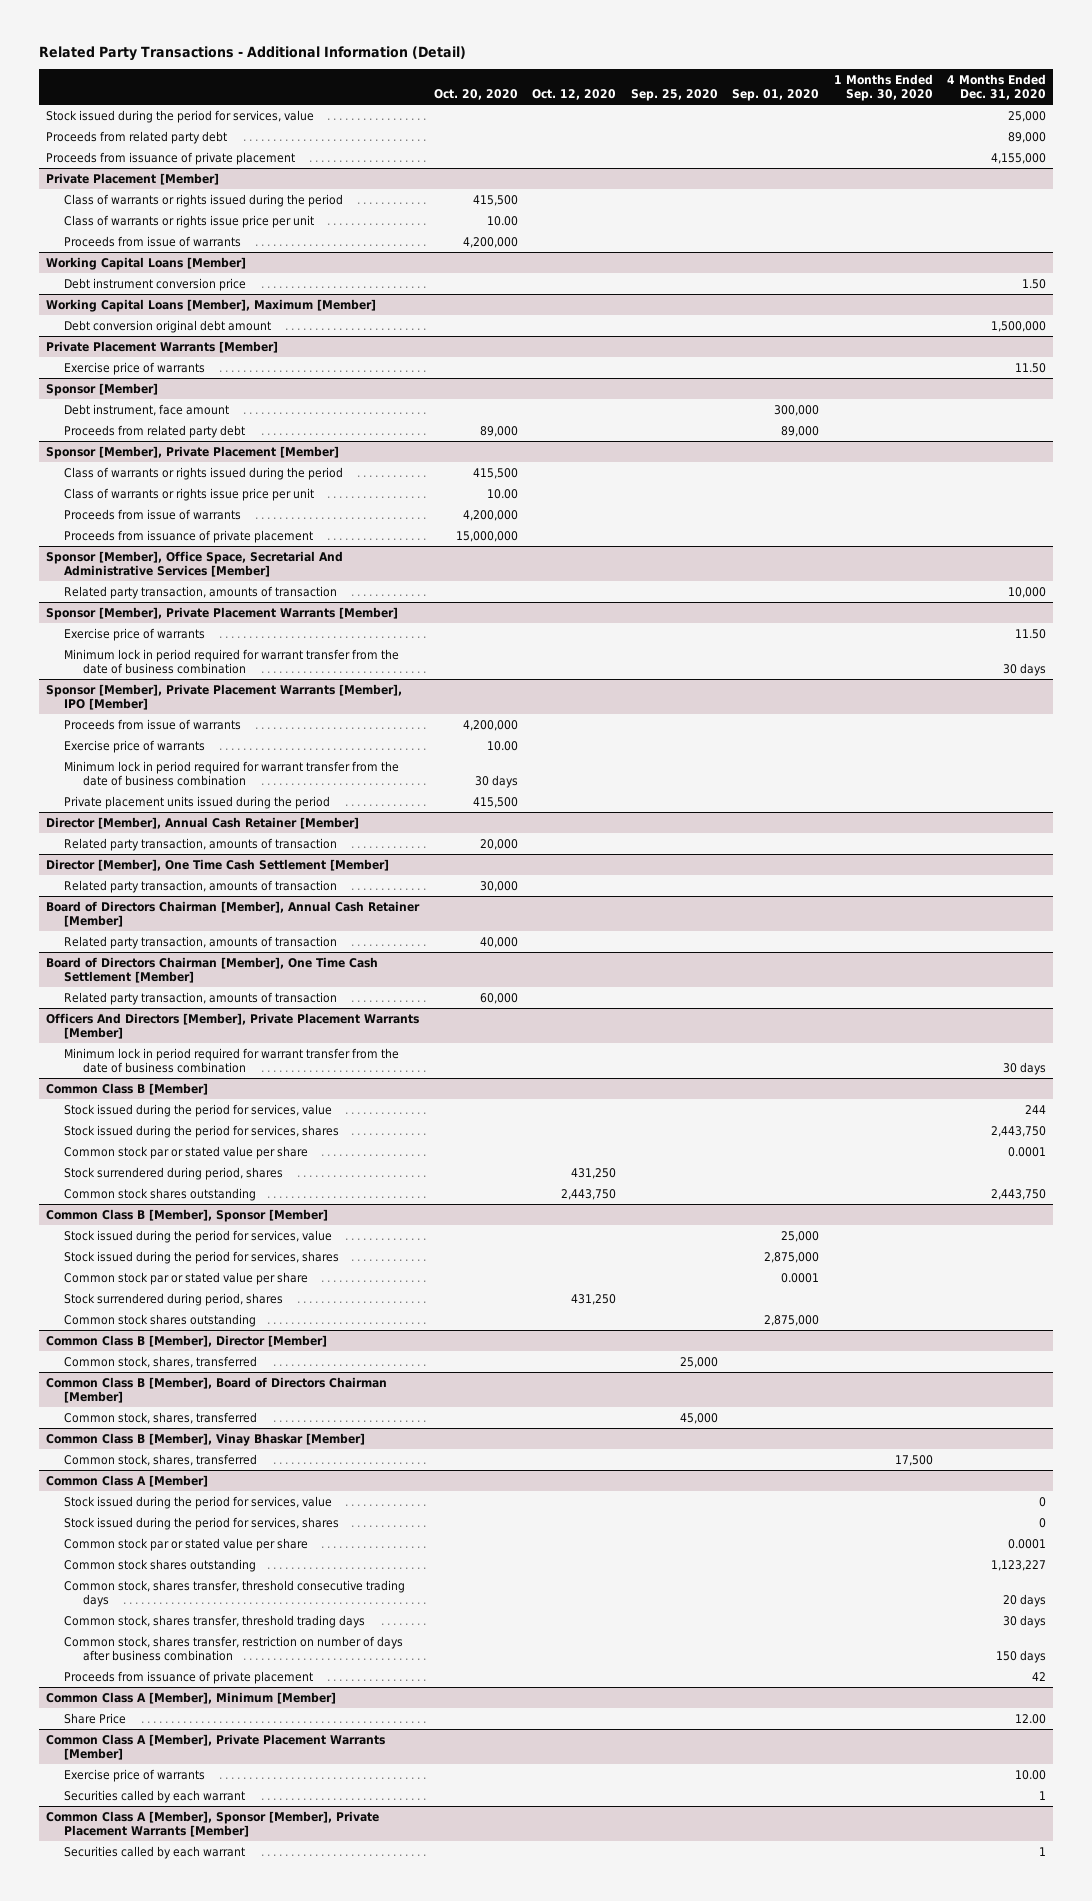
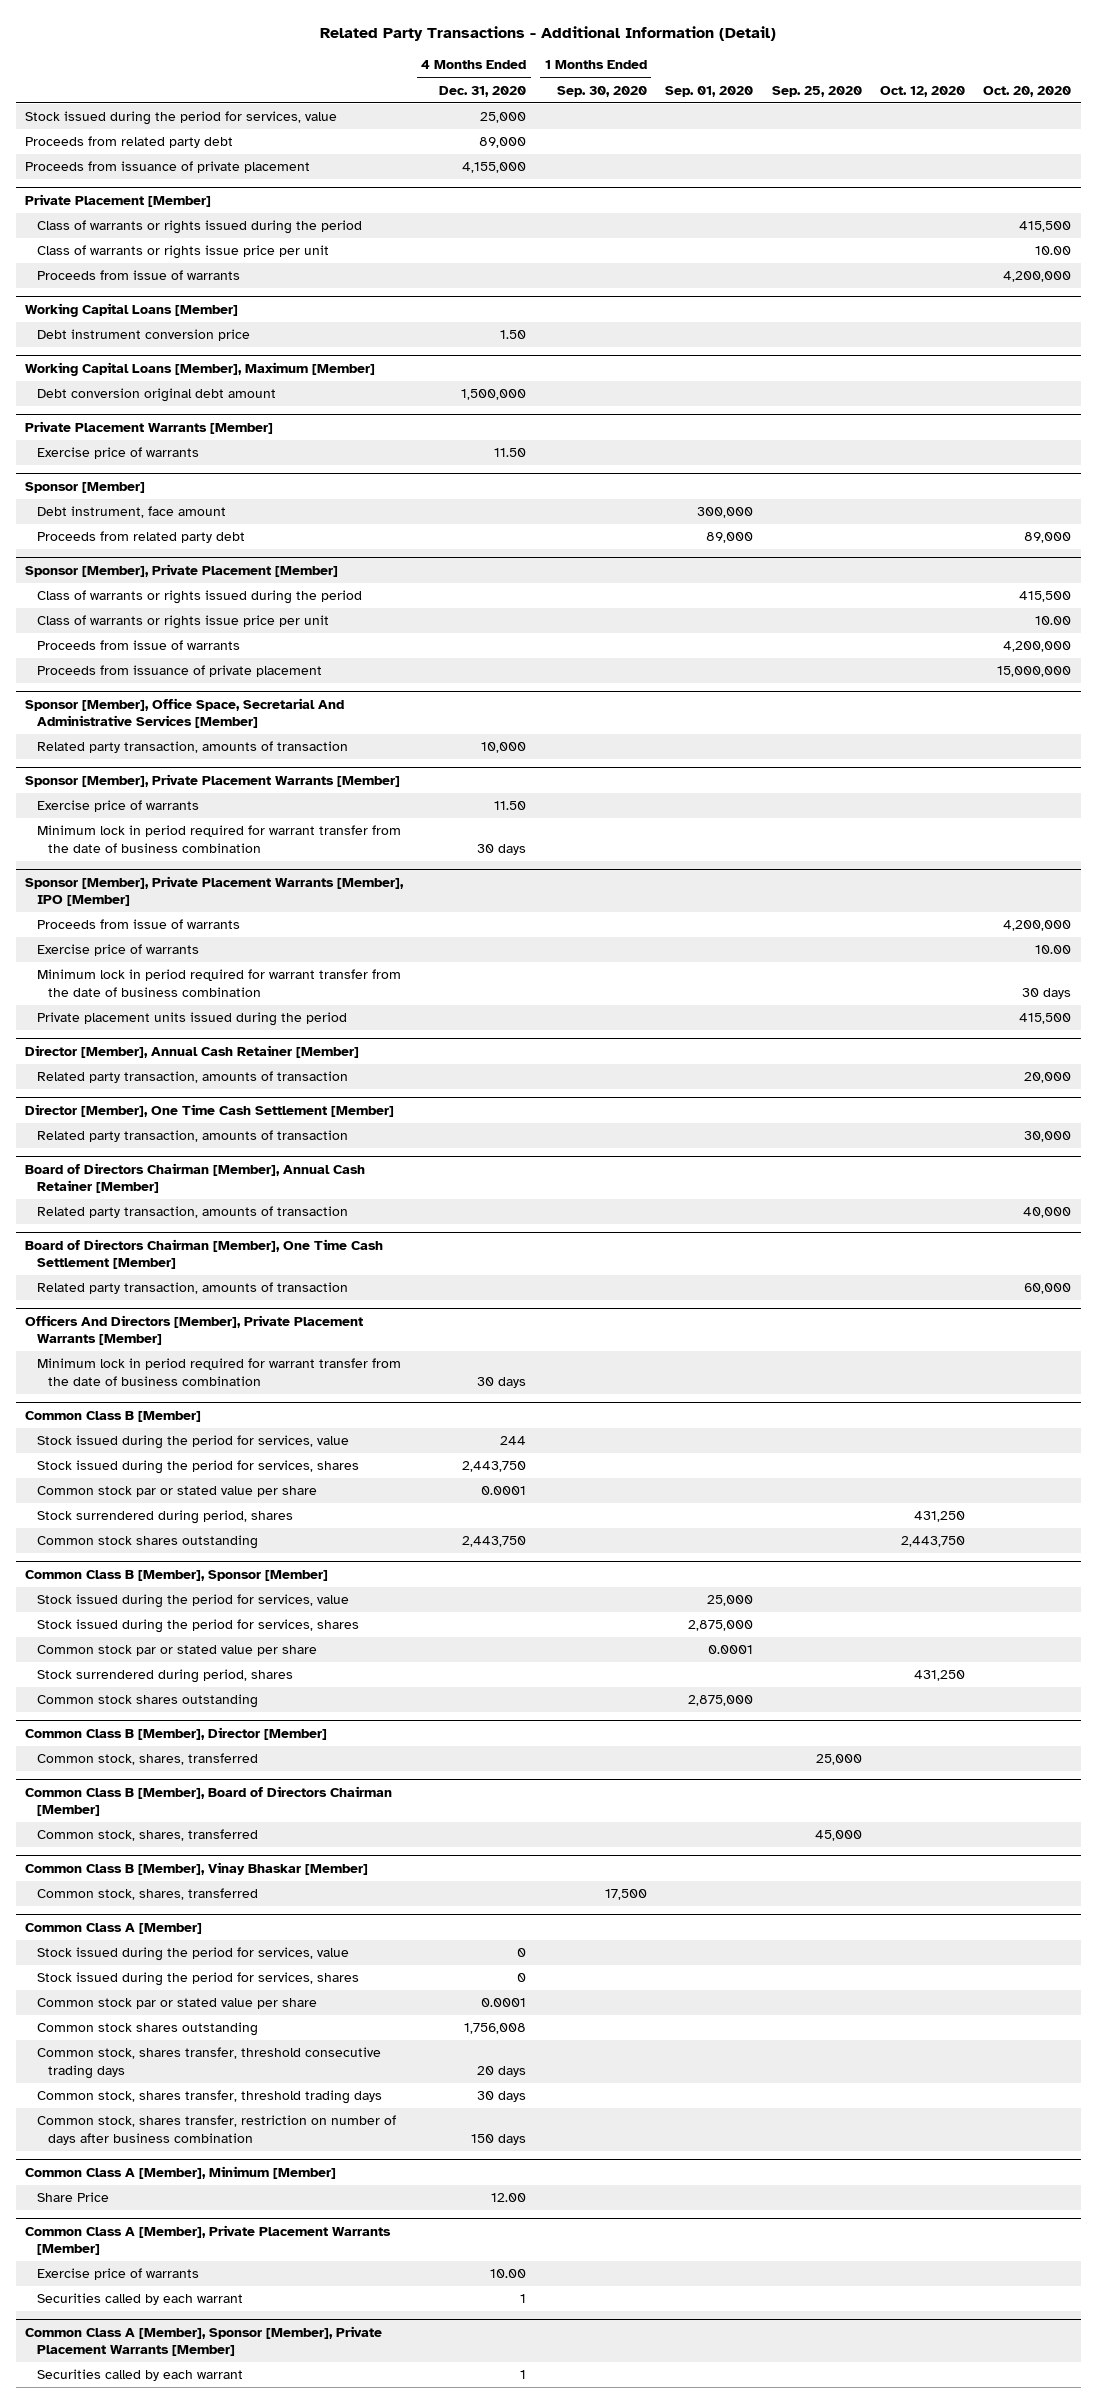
[991,1559,1047,1571] 1,123,227 -> [464,2023,527,2035] 1,756,008
[64,1670,314,1684] Proceeds from issuance of private placement -> none

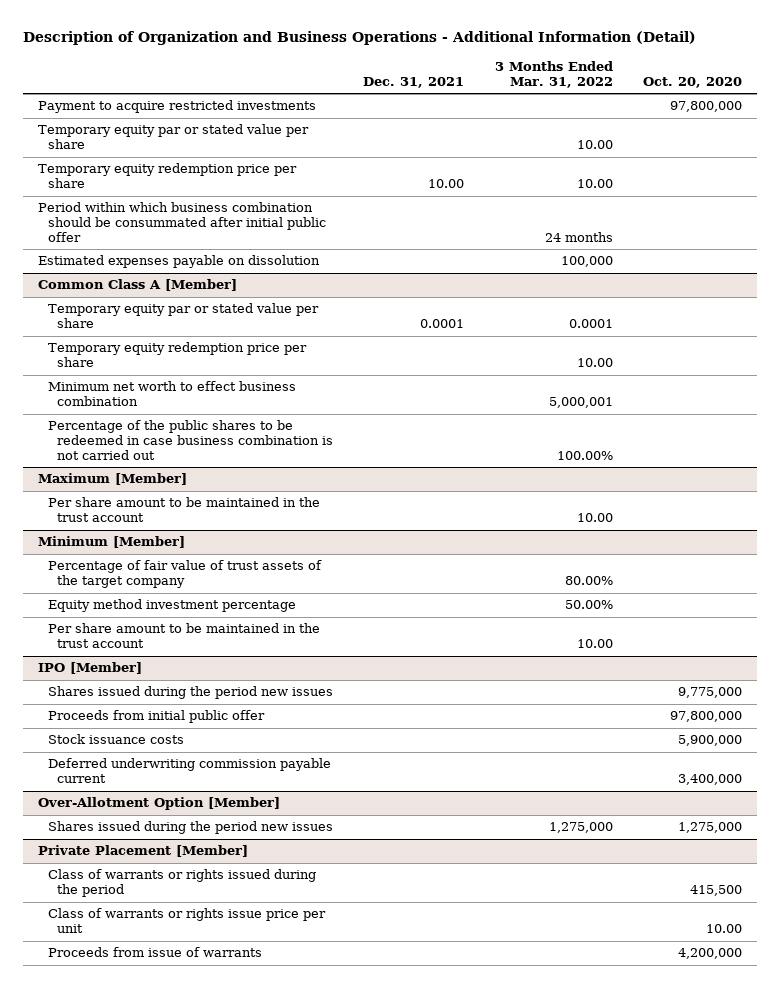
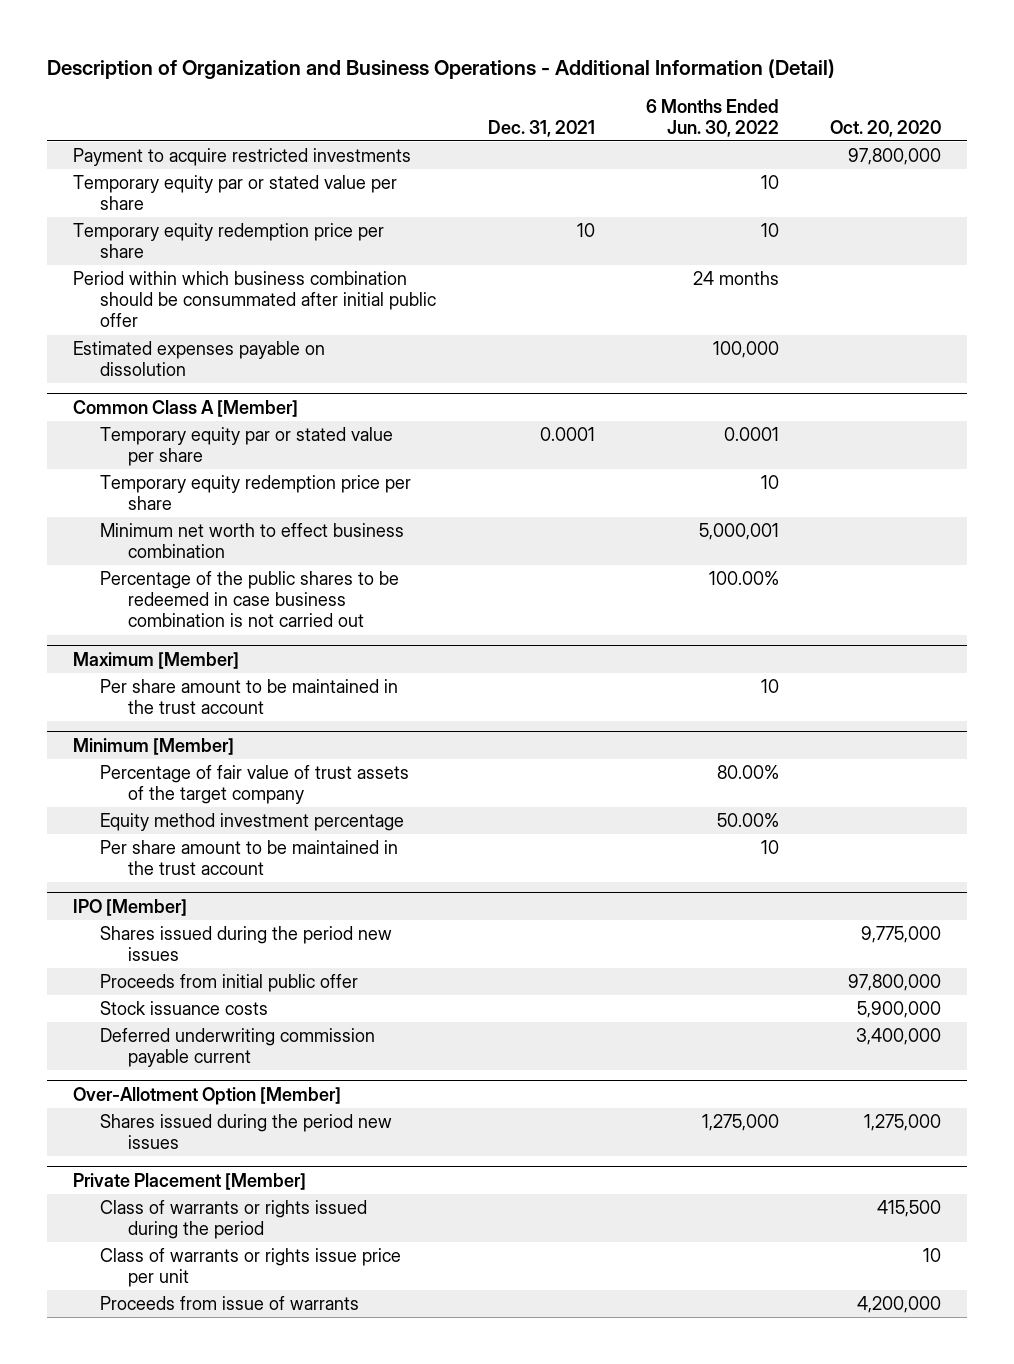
[494,61,613,88] 3 Months Ended Mar. 31, 2022 -> none
none -> [646,98,780,137] 6 Months Ended Jun. 30, 2022
[428,179,465,189] 10.00 -> [576,223,595,238] 10
[705,924,742,934] 10.00 -> [923,1248,942,1263] 10

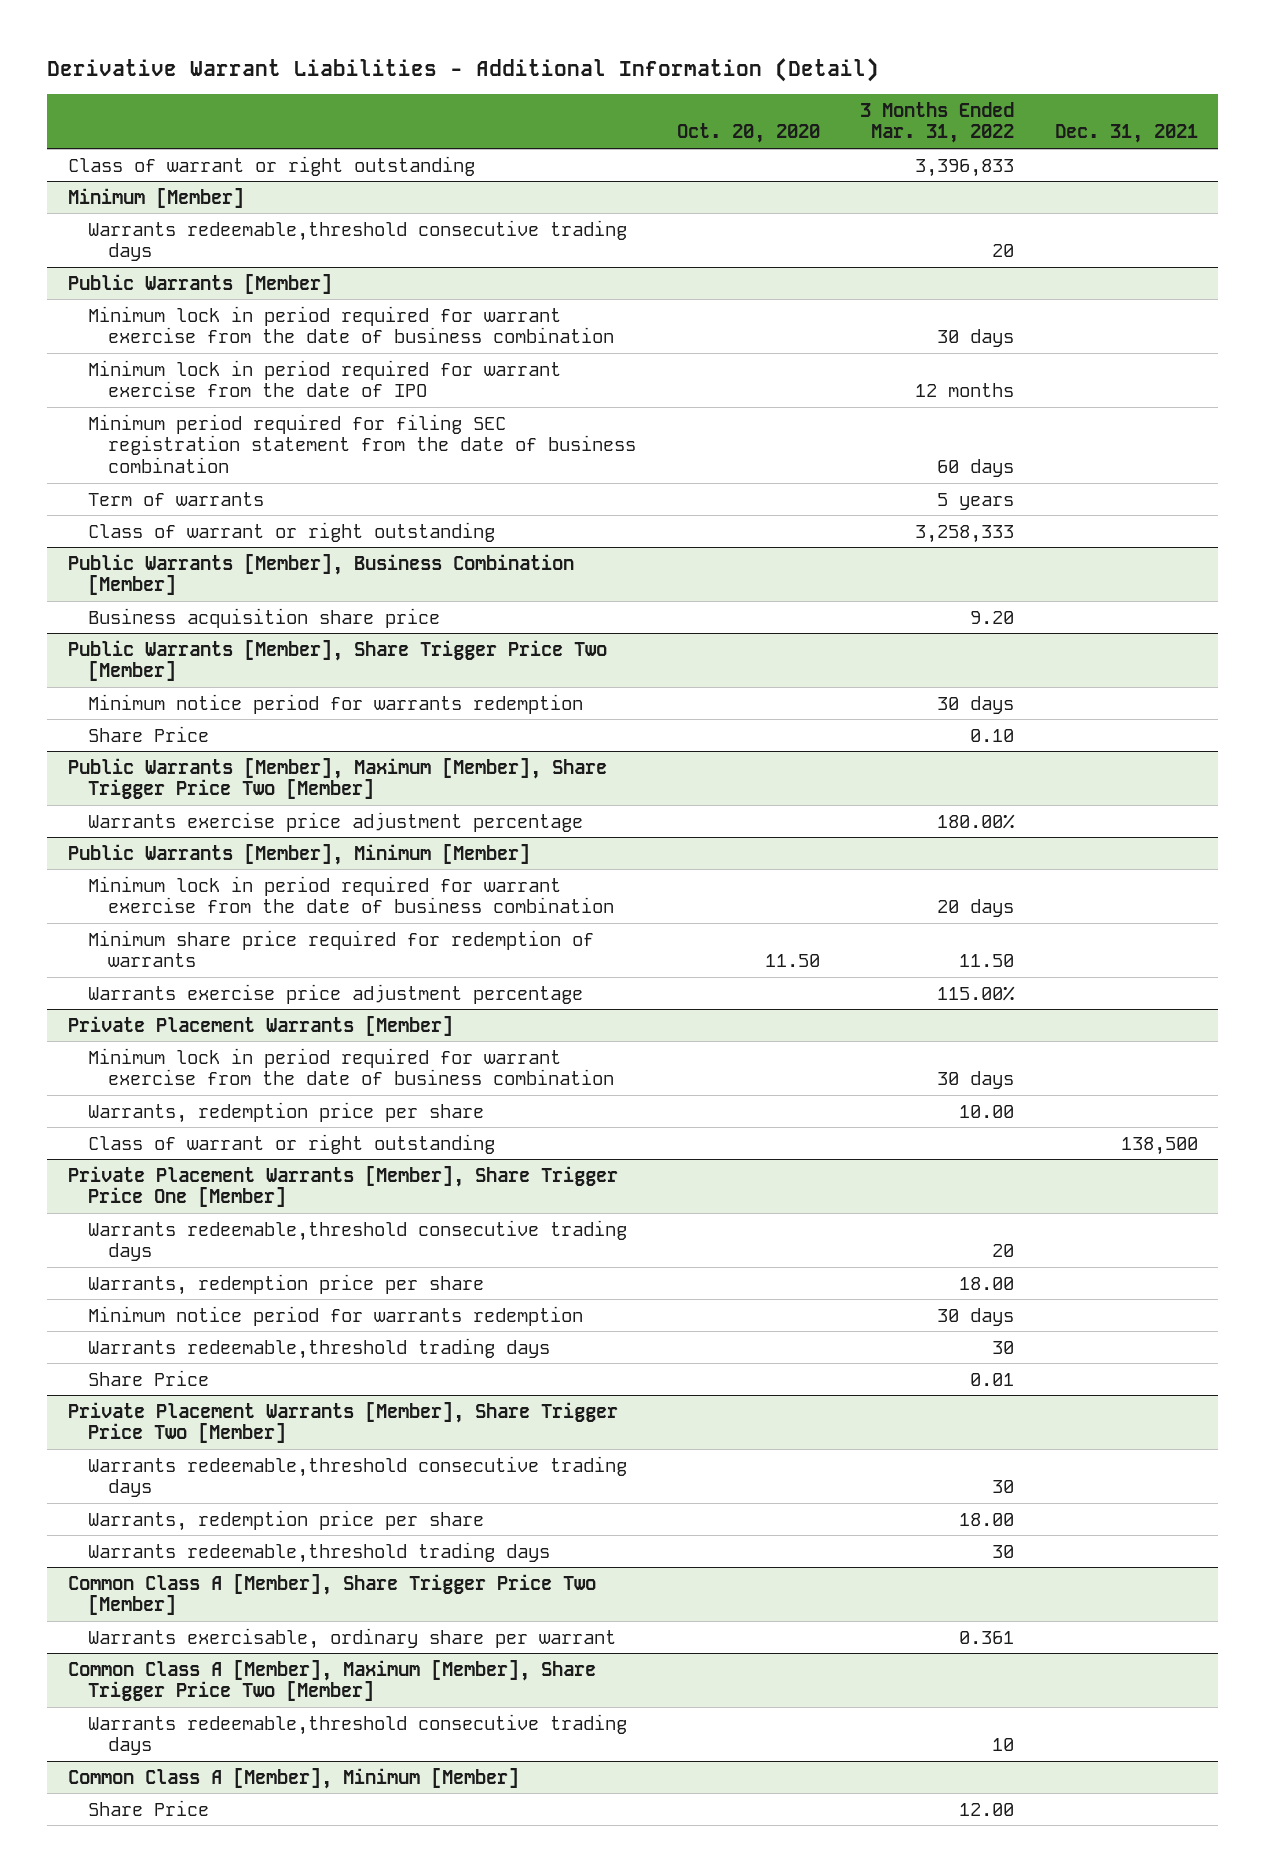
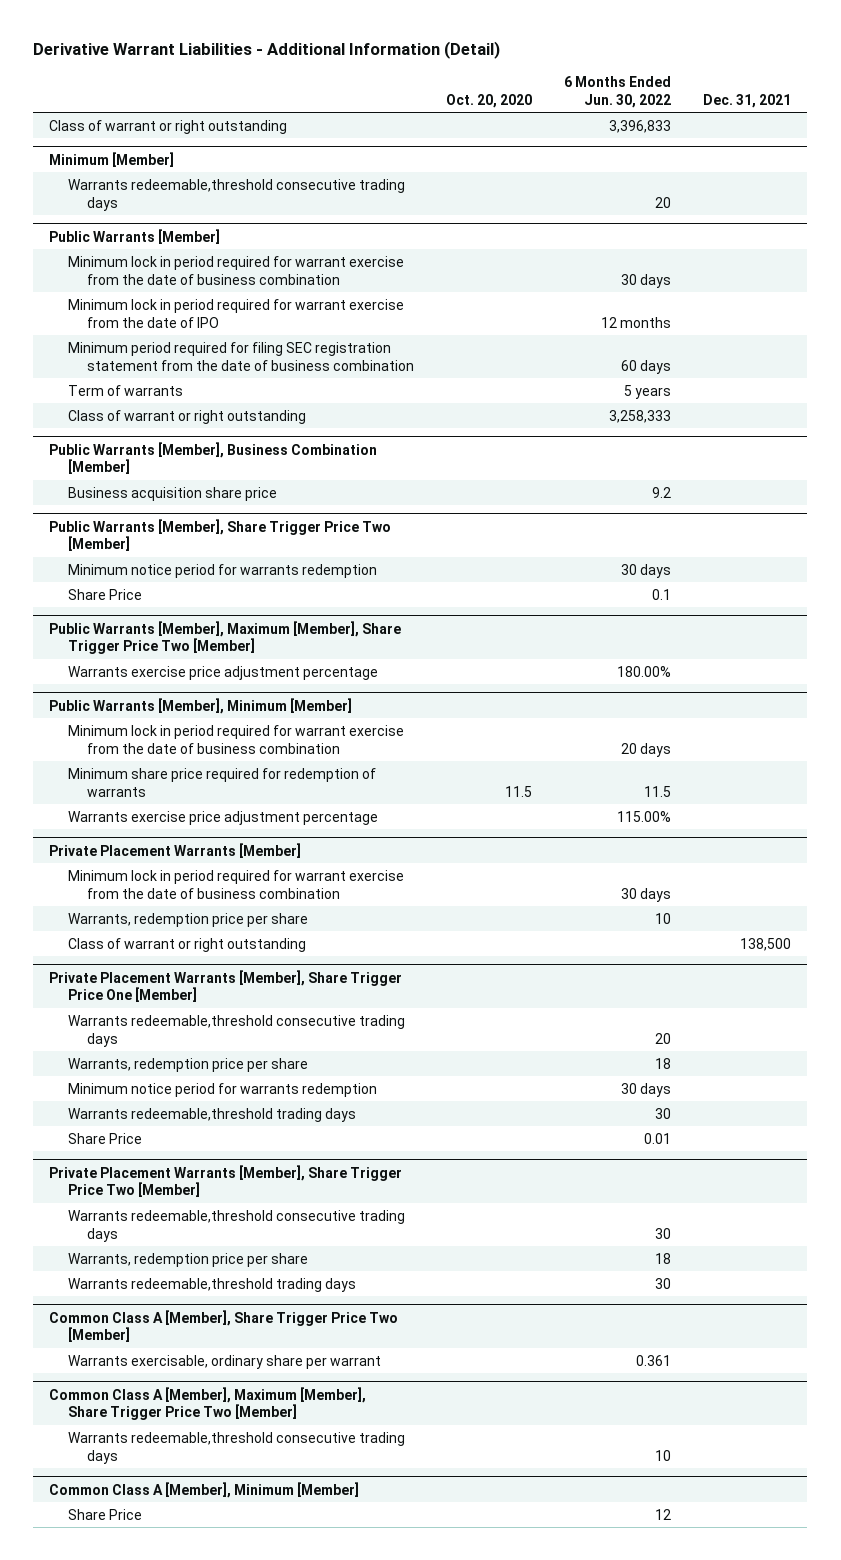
[860,101,1015,144] 3 Months Ended Mar. 31, 2022 -> none
none -> [564,76,672,108] 6 Months Ended Jun. 30, 2022
[764,954,820,968] 11.50 -> [504,785,532,797] 11.5

